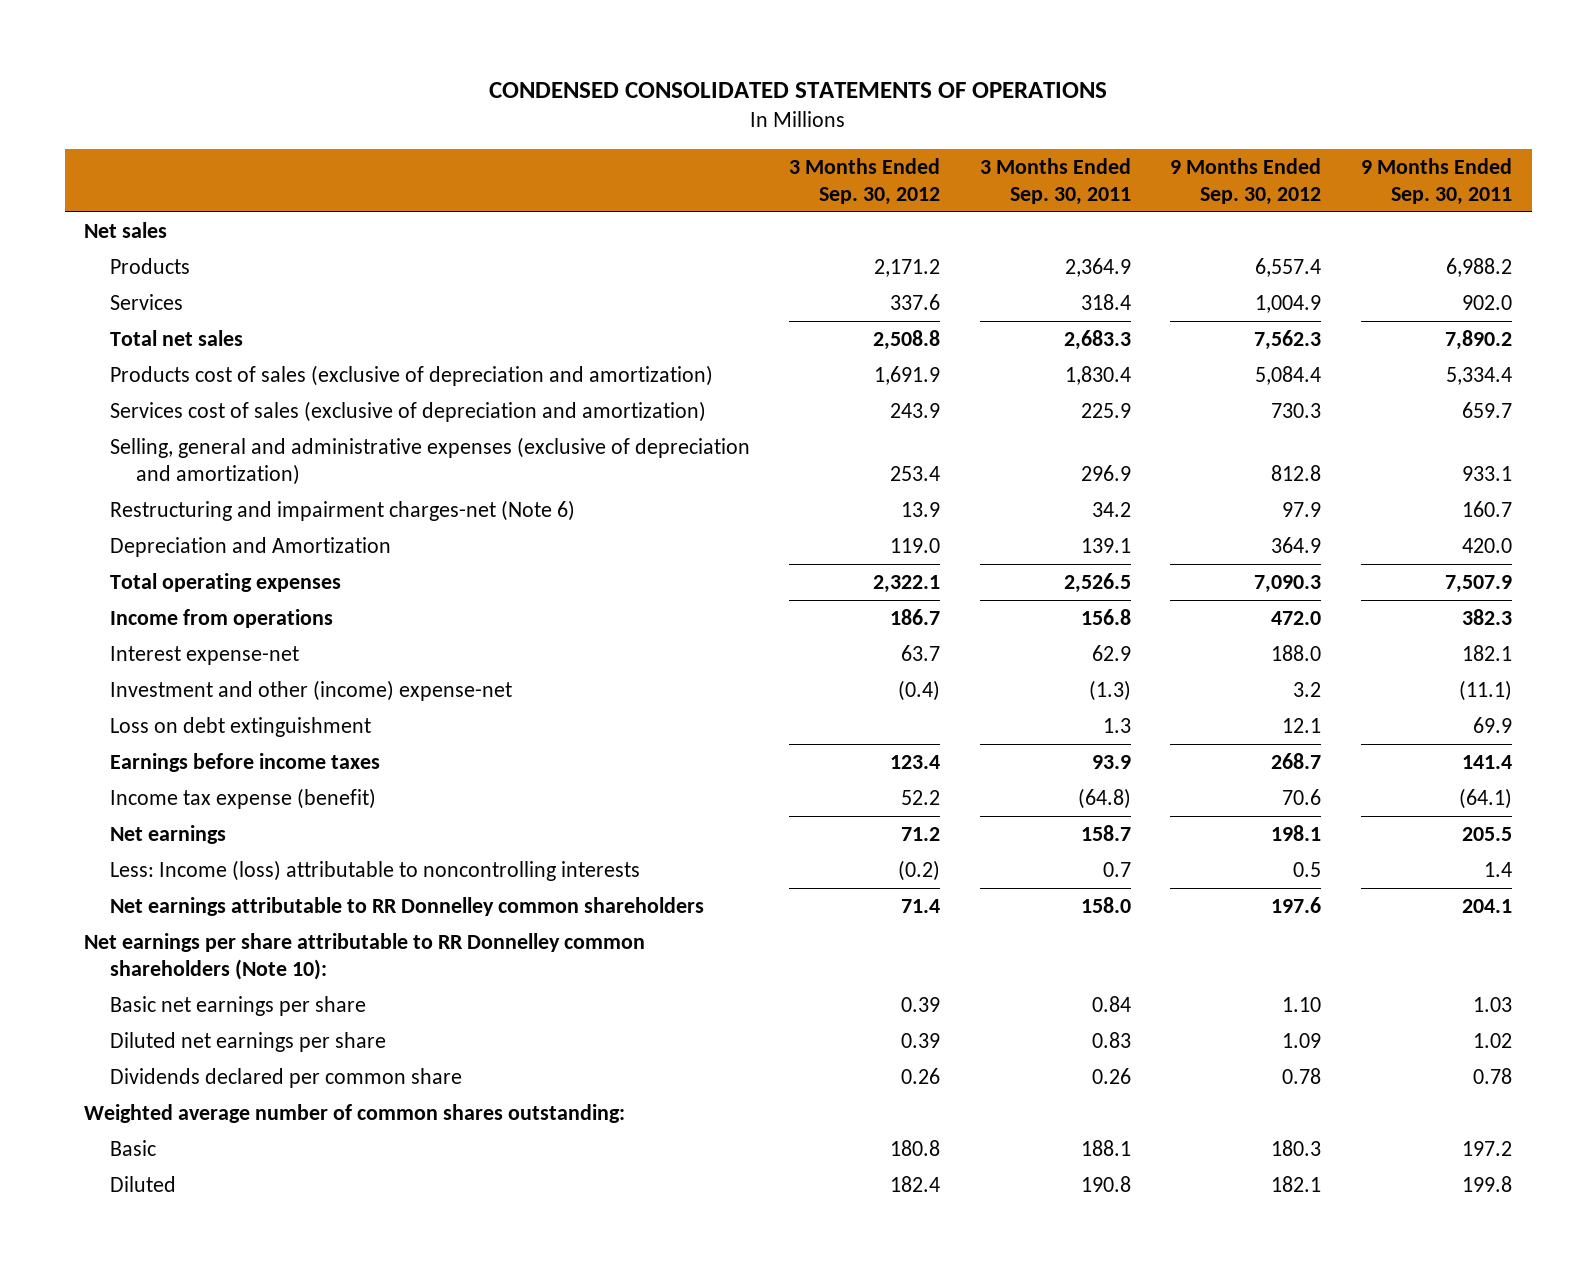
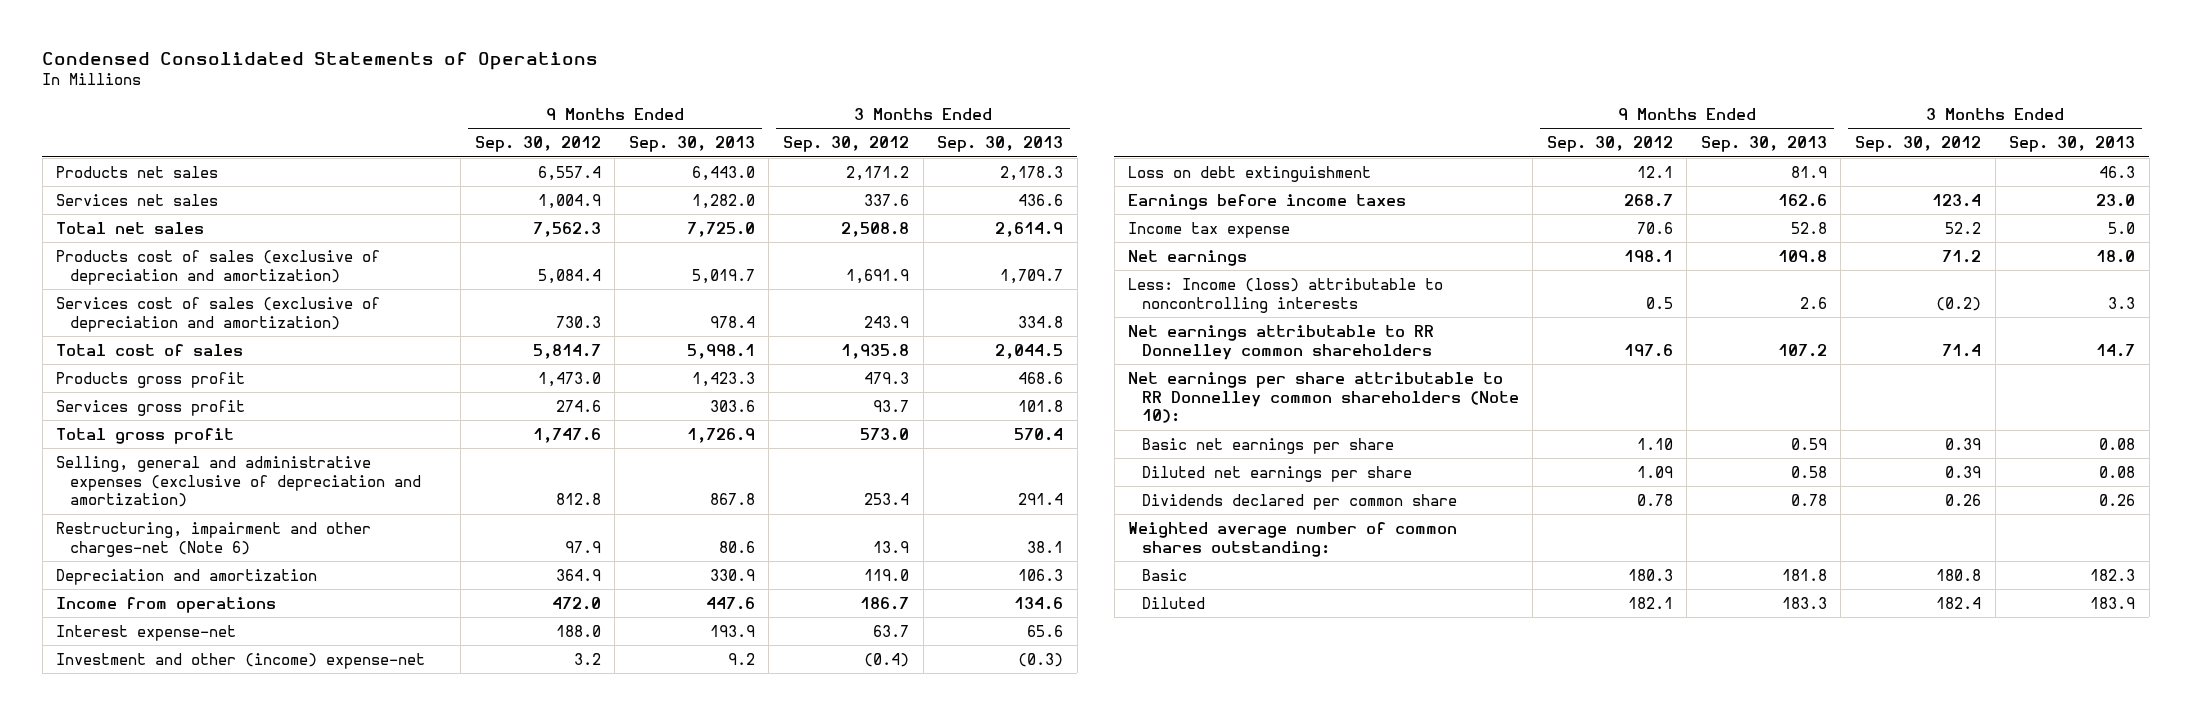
[489,81,1108,98] CONDENSED CONSOLIDATED STATEMENTS OF OPERATIONS -> [42,52,599,71] Condensed Consolidated Statements of Operations
[979,157,1131,205] 3 Months Ended Sep. 30, 2011 -> none
[1360,157,1512,205] 9 Months Ended Sep. 30, 2011 -> none
none -> [628,136,755,153] Sep. 30, 2013
none -> [937,136,1064,153] Sep. 30, 2013
[84,222,168,239] Net sales -> none
[109,258,190,275] Products -> [56,165,219,178] Products net sales
[109,294,183,311] Services -> [56,193,219,206] Services net sales
none -> [56,343,244,356] Total cost of sales
none -> [56,371,246,388] Products gross profit
none -> [56,399,246,416] Services gross profit
none -> [56,427,235,444] Total gross profit
[109,573,341,593] Total operating expenses -> none
[109,500,575,522] Restructuring and impairment charges-net (Note 6) -> [56,521,372,557] Restructuring, impairment and other charges-net (Note 6)
[109,537,391,558] Depreciation and Amortization -> [56,568,318,585] Depreciation and amortization
[109,788,376,810] Income tax expense (benefit) -> [1128,221,1291,238] Income tax expense

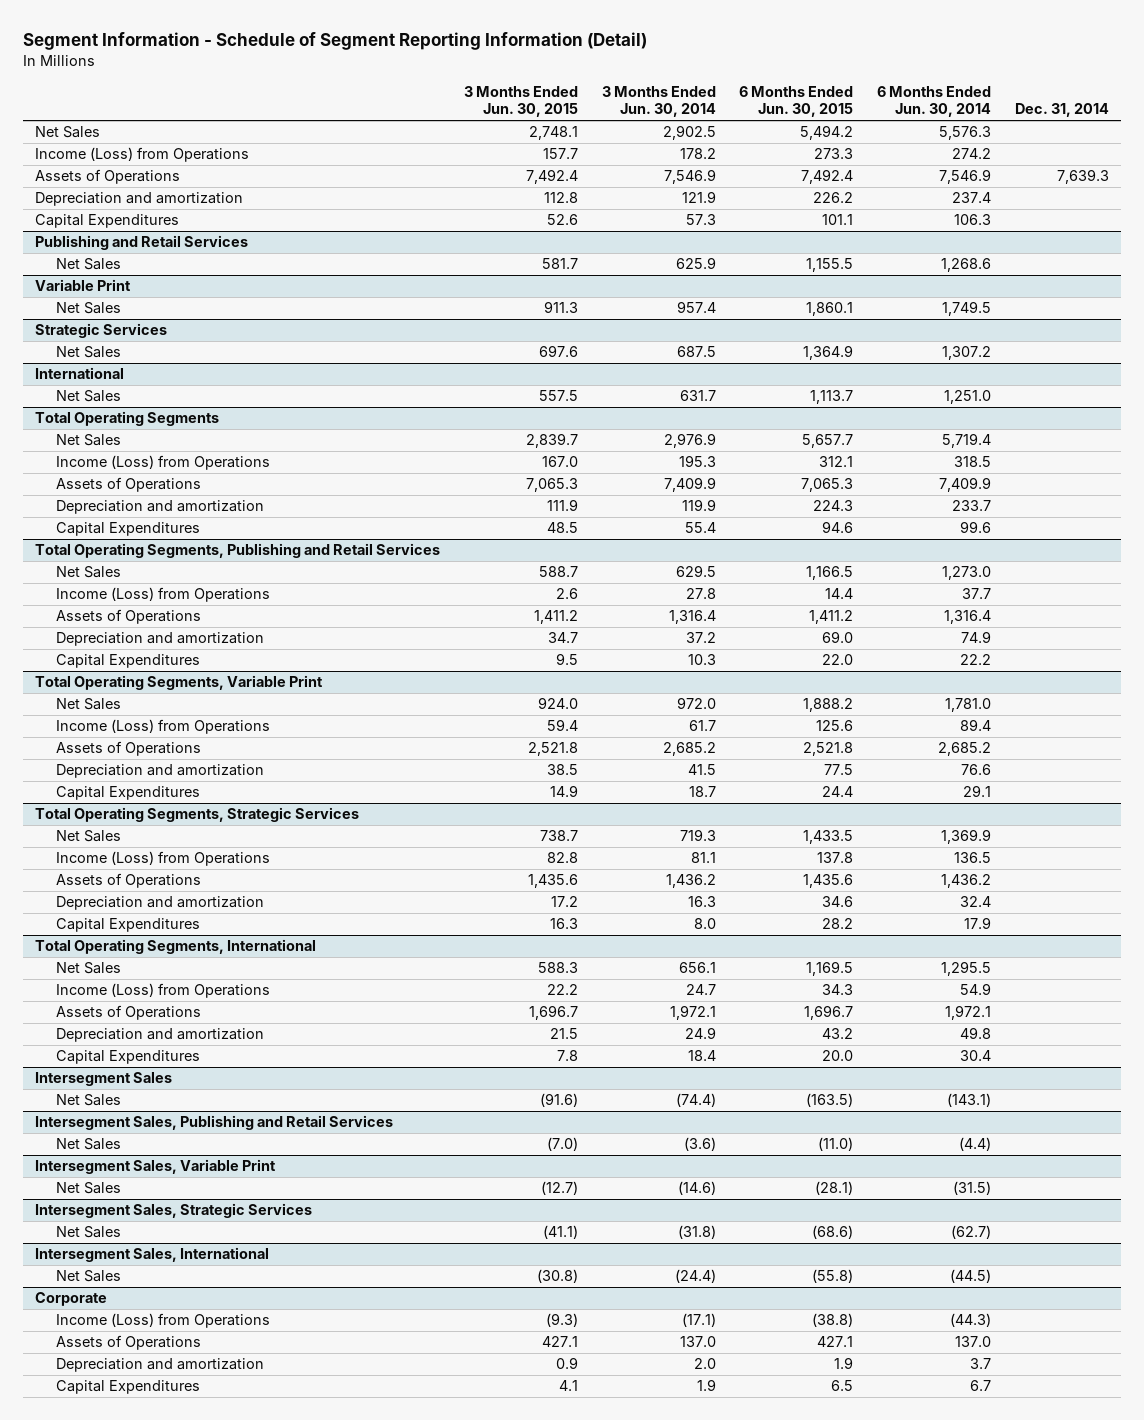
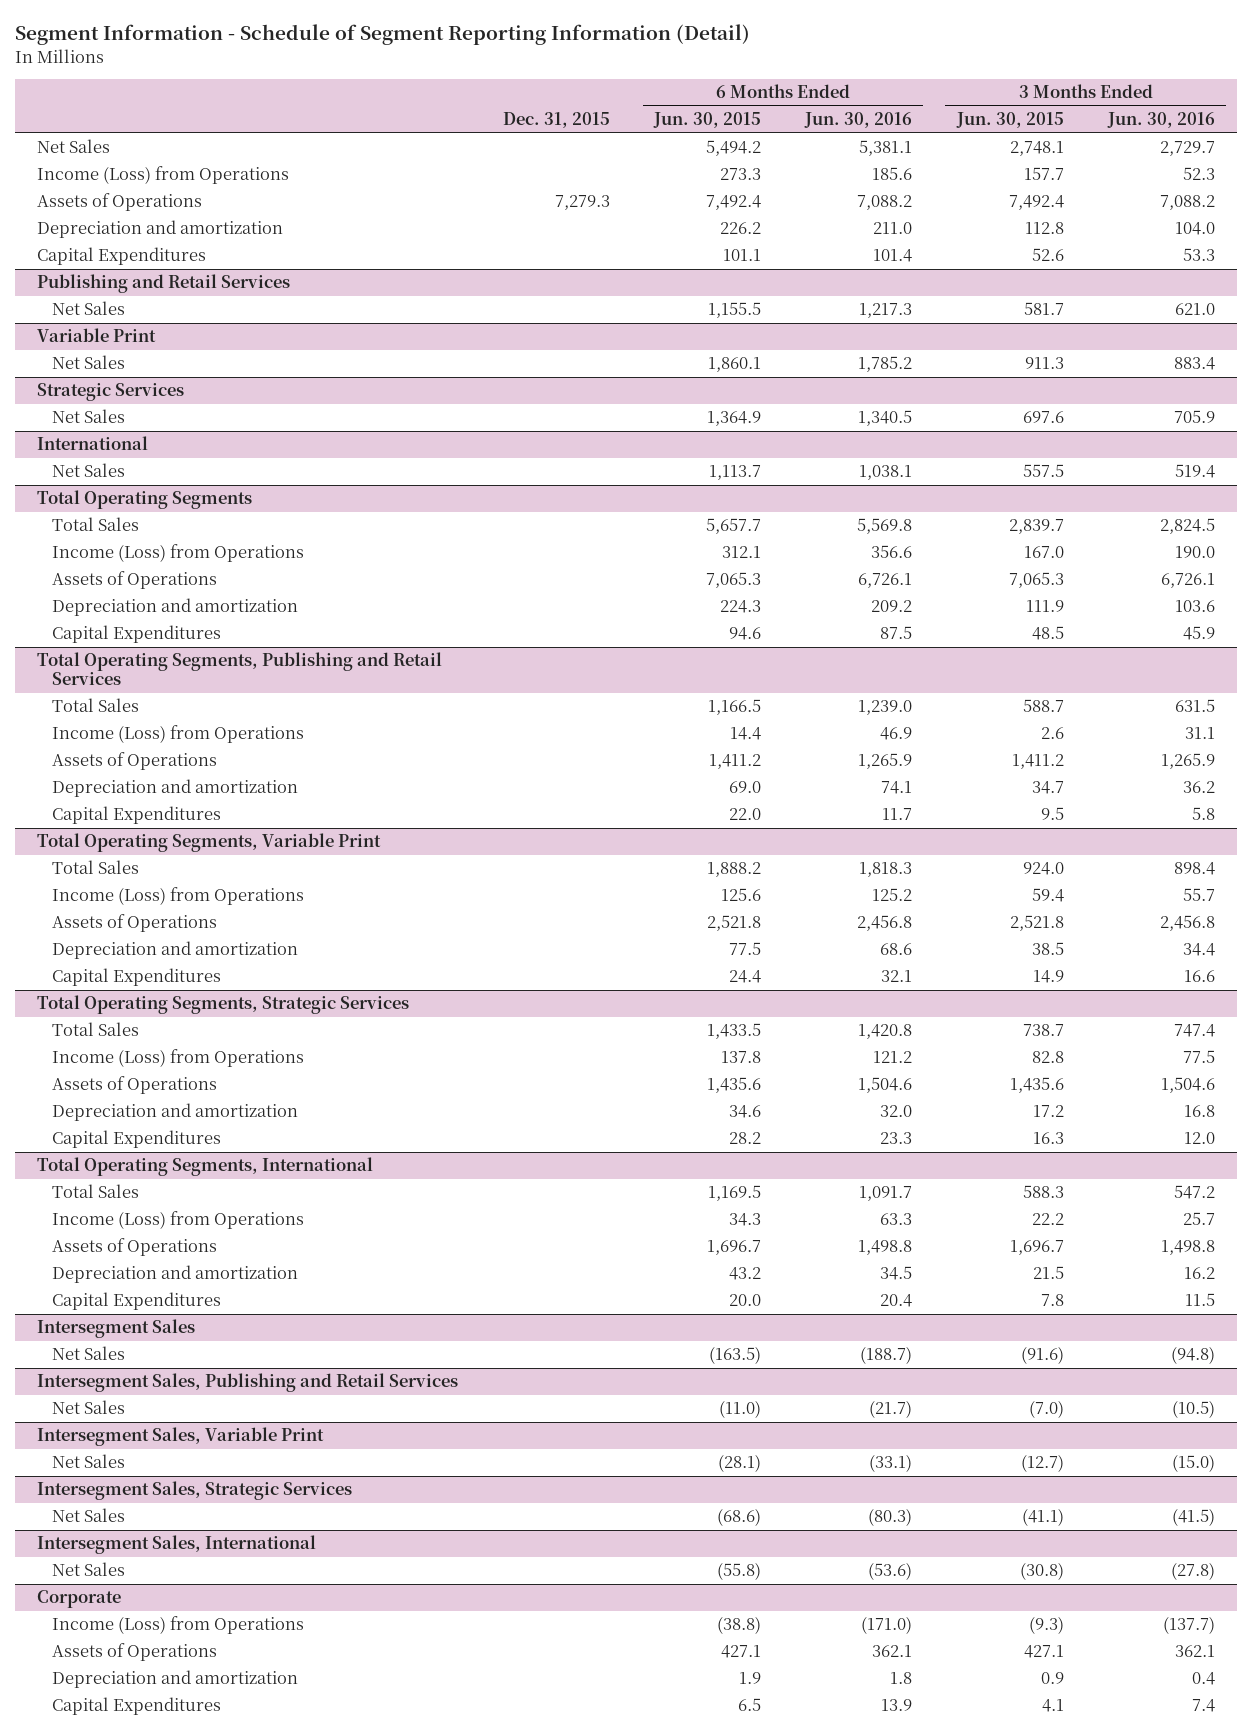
[601,85,716,118] 3 Months Ended Jun. 30, 2014 -> none
[877,85,992,118] 6 Months Ended Jun. 30, 2014 -> none
[1014,103,1109,118] Dec. 31, 2014 -> none
none -> [502,112,610,129] Dec. 31, 2015
none -> [804,112,913,129] Jun. 30, 2016
none -> [1106,112,1215,129] Jun. 30, 2016
[56,434,122,447] Net Sales -> [52,517,140,532] Total Sales
[56,566,122,579] Net Sales -> [52,698,140,713] Total Sales
[56,698,122,711] Net Sales -> [52,860,140,875] Total Sales
[56,830,122,843] Net Sales -> [52,1022,140,1037] Total Sales
[56,962,122,975] Net Sales -> [52,1184,140,1199] Total Sales

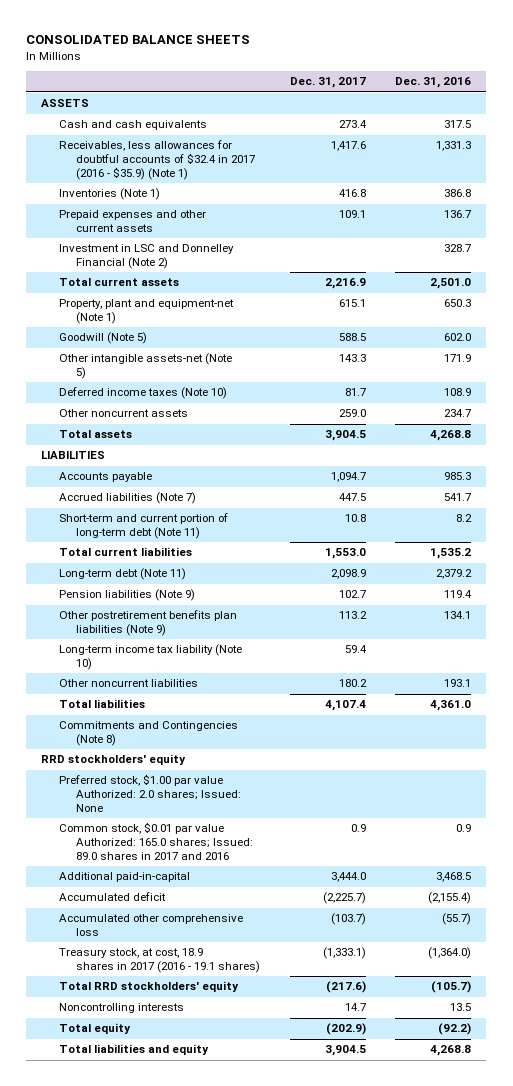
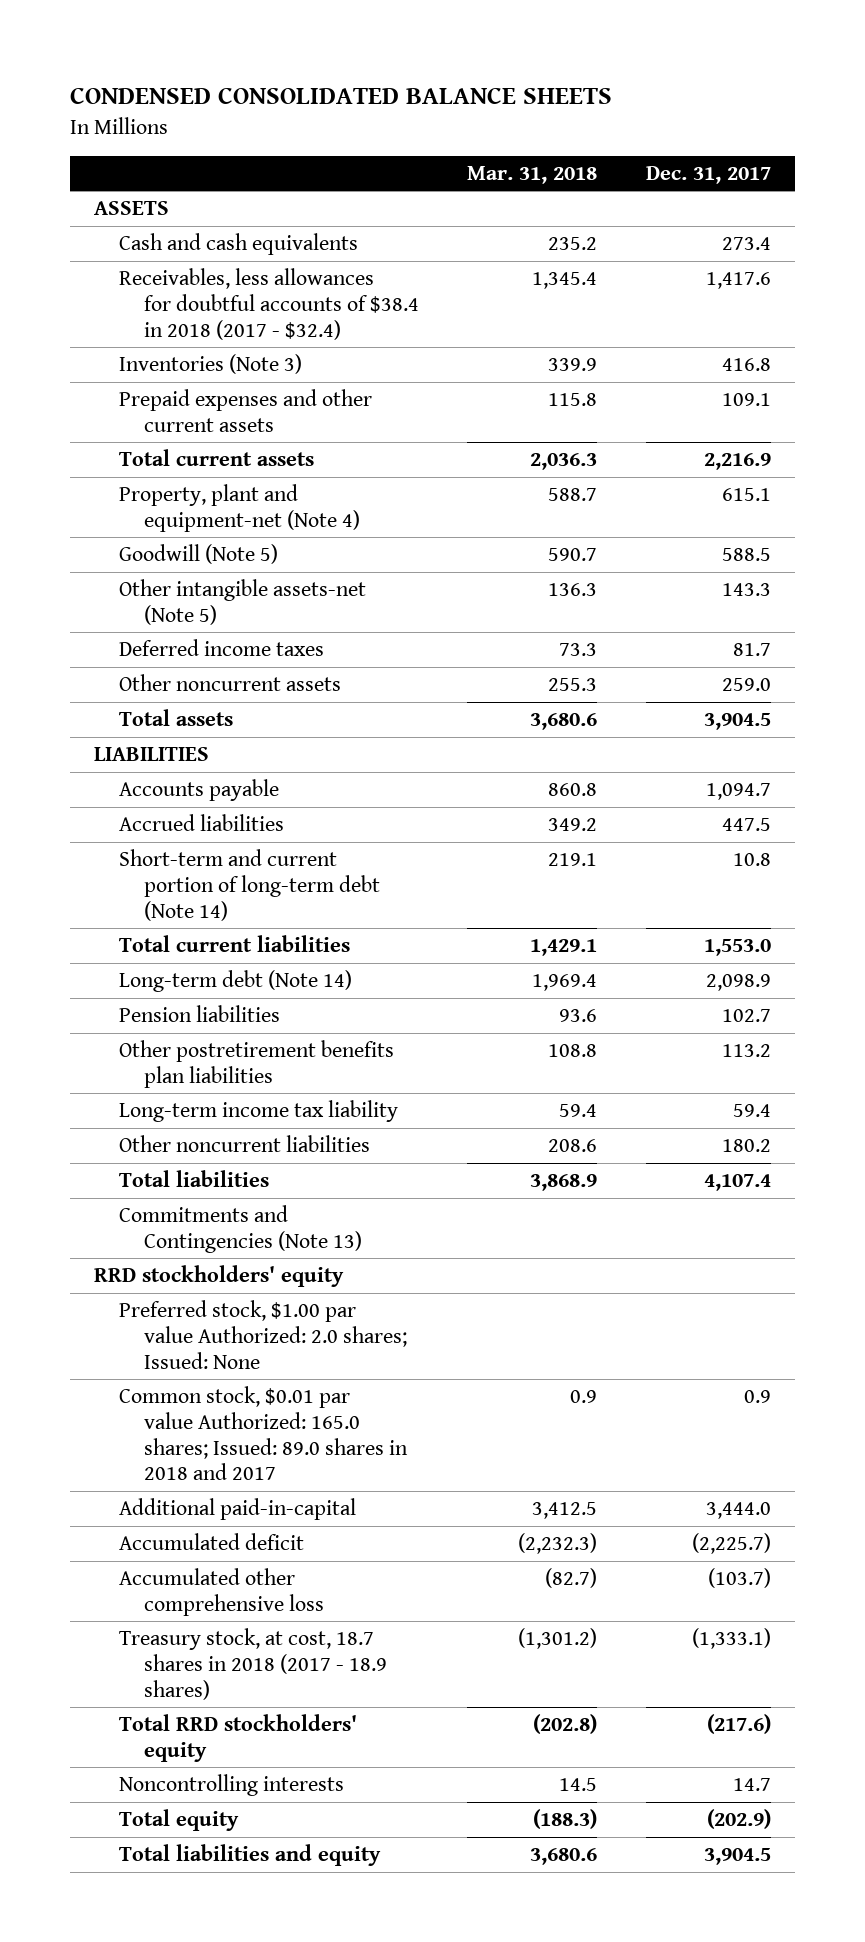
[26,35,251,45] CONSOLIDATED BALANCE SHEETS -> [69,86,612,104] CONDENSED CONSOLIDATED BALANCE SHEETS
[395,77,472,89] Dec. 31, 2016 -> none
none -> [467,165,598,184] Mar. 31, 2018
[58,140,256,180] Receivables, less allowances for doubtful accounts of $32.4 in 2017 (2016 - $35.9) (Note 1) -> [118,268,419,340] Receivables, less allowances for doubtful accounts of $38.4 in 2018 (2017 - $32.4)
[58,188,160,201] Inventories (Note 1) -> [118,354,302,375] Inventories (Note 3)
[58,244,234,270] Investment in LSC and Donnelley Financial (Note 2) -> none
[58,299,234,325] Property, plant and equipment-net (Note 1) -> [118,484,360,532] Property, plant and equipment-net (Note 4)
[58,387,227,400] Deferred income taxes (Note 10) -> [118,639,324,657] Deferred income taxes
[58,492,196,505] Accrued liabilities (Note 7) -> [118,814,284,832] Accrued liabilities
[58,513,228,540] Short-term and current portion of long-term debt (Note 11) -> [118,849,380,921] Short-term and current portion of long-term debt (Note 14)
[58,568,186,581] Long-term debt (Note 11) -> [118,970,352,993] Long-term debt (Note 14)
[58,589,195,602] Pension liabilities (Note 9) -> [118,1005,280,1023] Pension liabilities
[58,610,237,637] Other postretirement benefits plan liabilities (Note 9) -> [118,1040,394,1088] Other postretirement benefits plan liabilities
[58,644,242,671] Long-term income tax liability (Note 10) -> [118,1100,398,1123] Long-term income tax liability
[58,721,238,747] Commitments and Contingencies (Note 8) -> [118,1205,362,1253] Commitments and Contingencies (Note 13)
[58,822,254,860] Common stock, $0.01 par value Authorized: 165.0 shares; Issued: 89.0 shares in 2017 and 2016 -> [118,1386,408,1481] Common stock, $0.01 par value Authorized: 165.0 shares; Issued: 89.0 shares in 2018 and 2017
[58,948,261,974] Treasury stock, at cost, 18.9 shares in 2017 (2016 - 19.1 shares) -> [118,1628,387,1700] Treasury stock, at cost, 18.7 shares in 2018 (2017 - 18.9 shares)

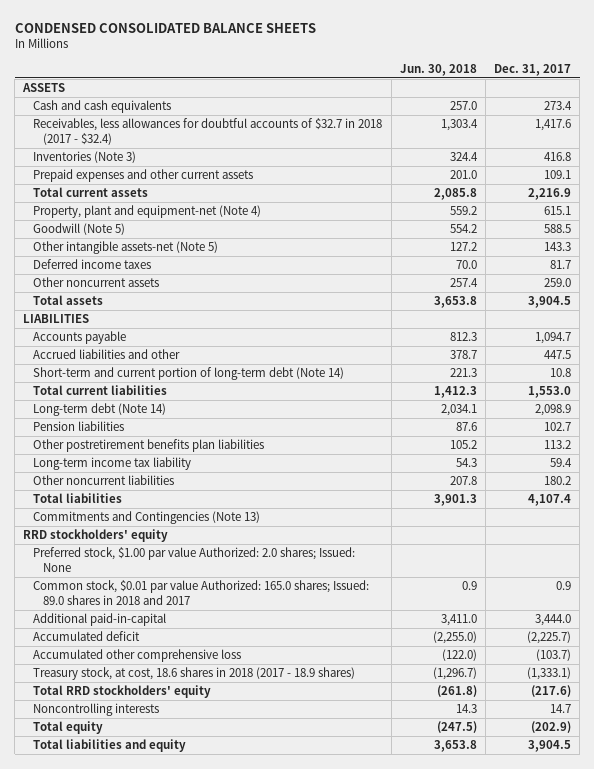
[467,165,598,184] Mar. 31, 2018 -> none
none -> [399,63,477,76] Jun. 30, 2018
[118,268,419,340] Receivables, less allowances for doubtful accounts of $38.4 in 2018 (2017 - $32.4) -> [33,118,383,145] Receivables, less allowances for doubtful accounts of $32.7 in 2018 (2017 - $32.4)
[118,814,284,832] Accrued liabilities -> [33,349,181,360] Accrued liabilities and other
[118,1628,387,1700] Treasury stock, at cost, 18.7 shares in 2018 (2017 - 18.9 shares) -> [33,667,356,681] Treasury stock, at cost, 18.6 shares in 2018 (2017 - 18.9 shares)

